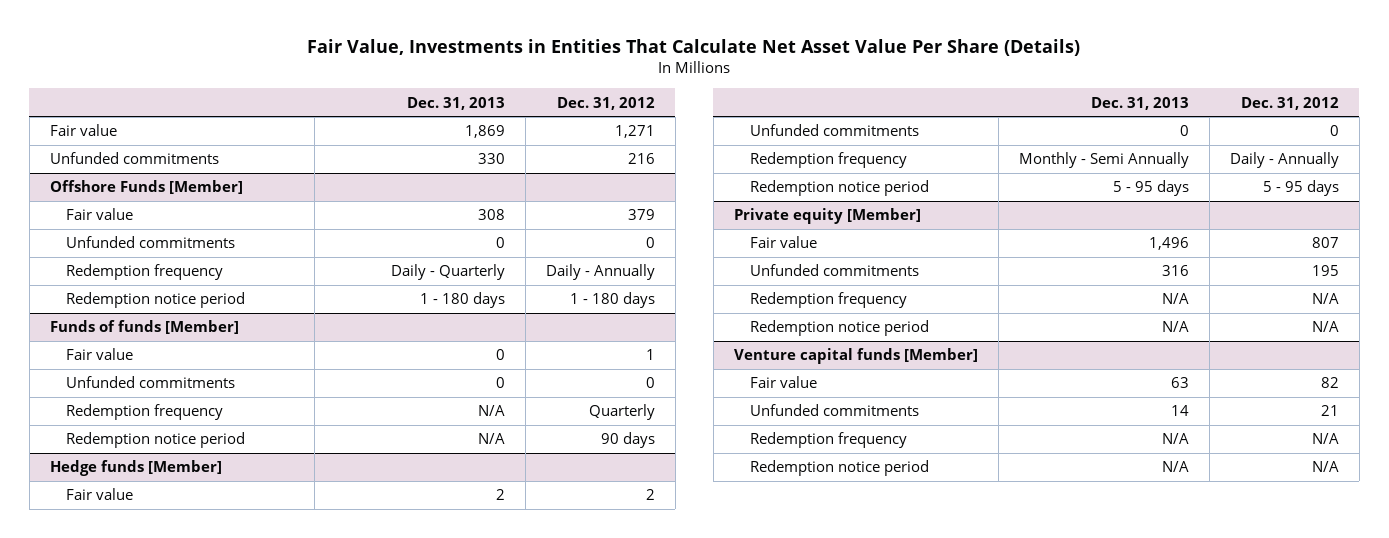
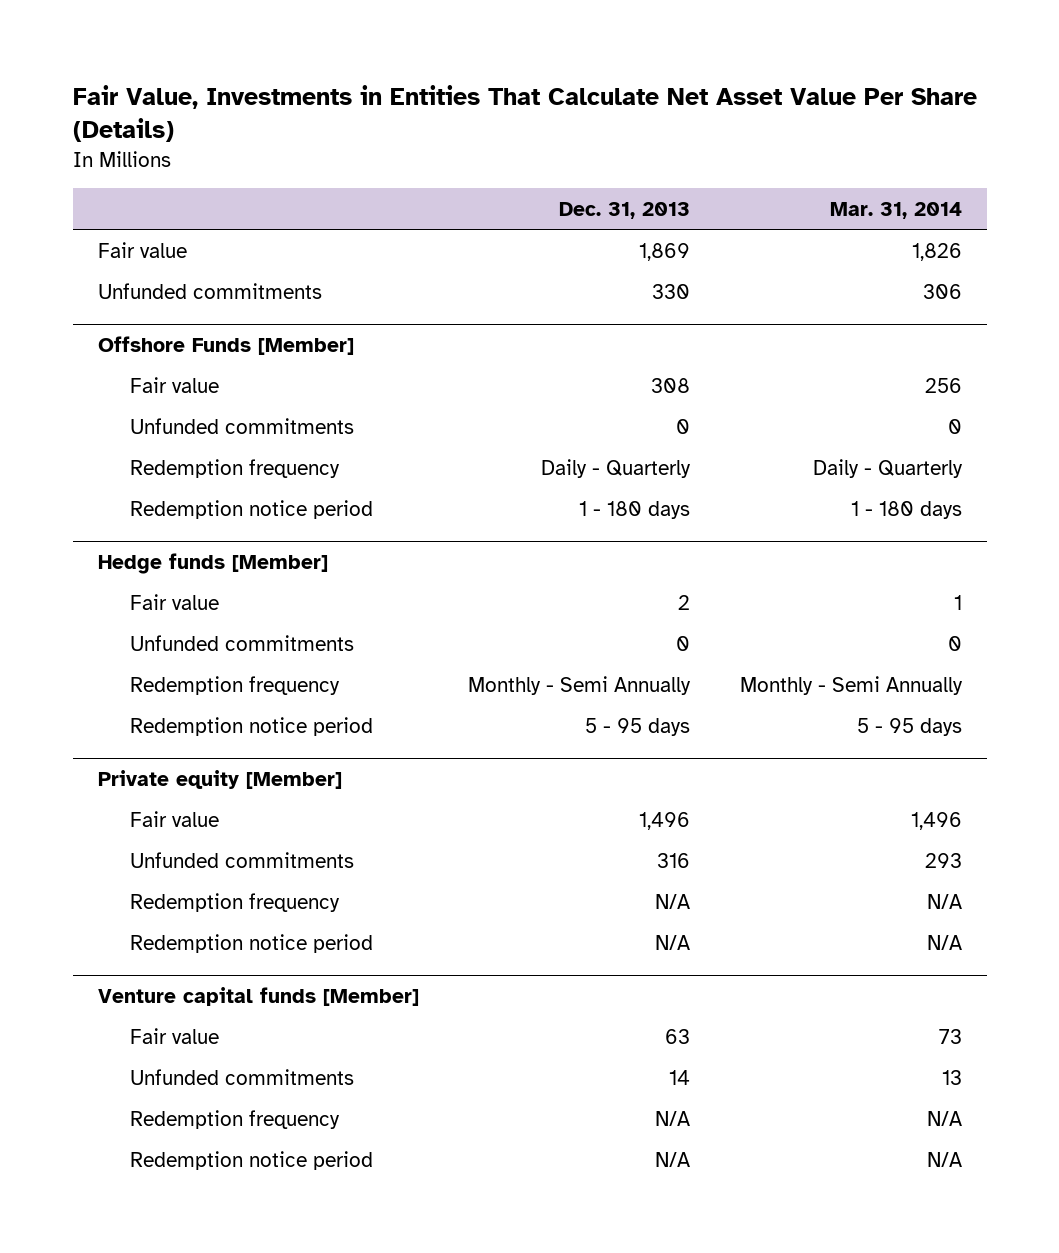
[556,96,655,110] Dec. 31, 2012 -> none
none -> [829,201,962,219] Mar. 31, 2014
[49,320,239,335] Funds of funds [Member] -> none
[65,348,133,361] Fair value -> none
[65,376,235,389] Unfunded commitments -> none
[65,404,223,421] Redemption frequency -> none
[65,432,245,449] Redemption notice period -> none

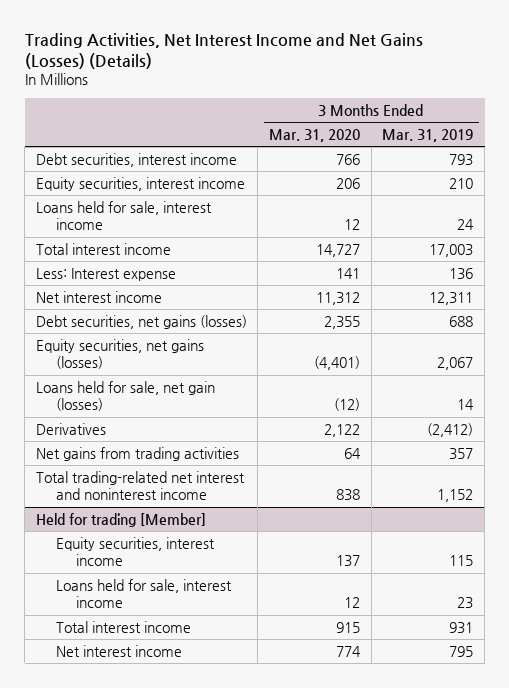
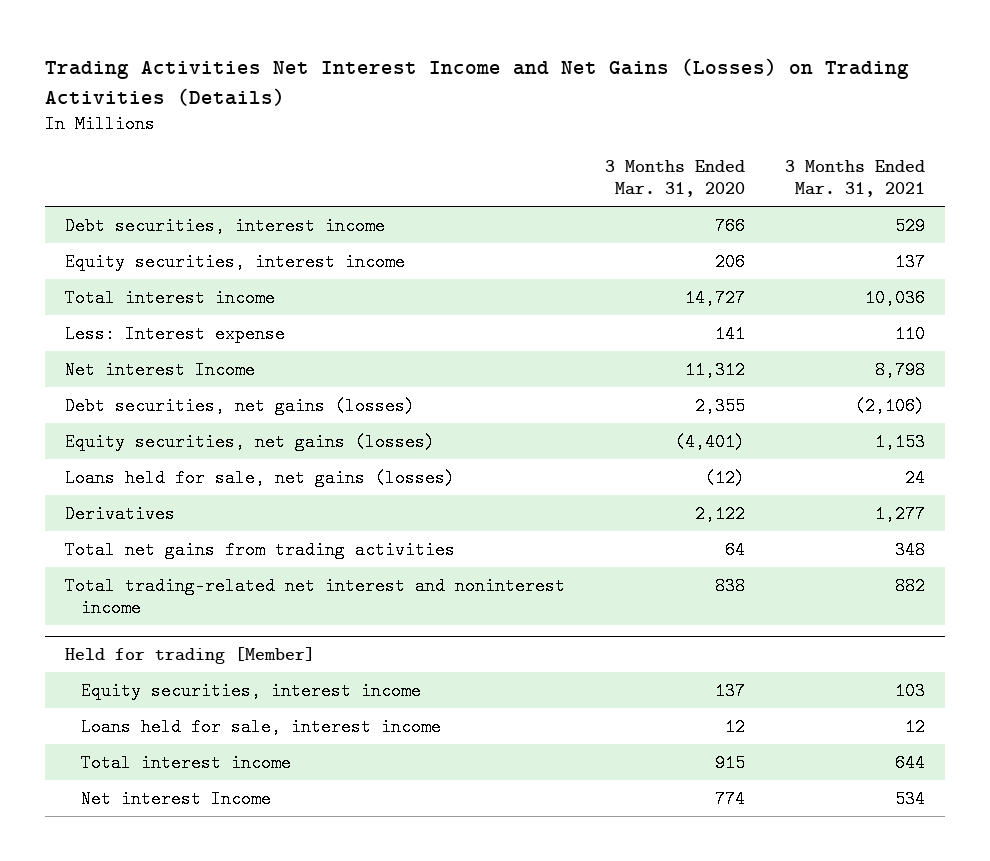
[24,33,423,70] Trading Activities, Net Interest Income and Net Gains (Losses) (Details) -> [45,58,910,106] Trading Activities Net Interest Income and Net Gains (Losses) on Trading Activities (Details)
[382,128,474,142] Mar. 31, 2019 -> none
none -> [784,160,925,198] 3 Months Ended Mar. 31, 2021
[35,200,212,231] Loans held for sale, interest income -> none
[35,290,162,303] Net interest income -> [65,360,256,379] Net interest Income
[35,380,215,412] Loans held for sale, net gain (losses) -> [65,468,456,487] Loans held for sale, net gains (losses)
[35,446,239,461] Net gains from trading activities -> [65,540,456,559] Total net gains from trading activities
[55,644,182,657] Net interest income -> [80,789,271,808] Net interest Income

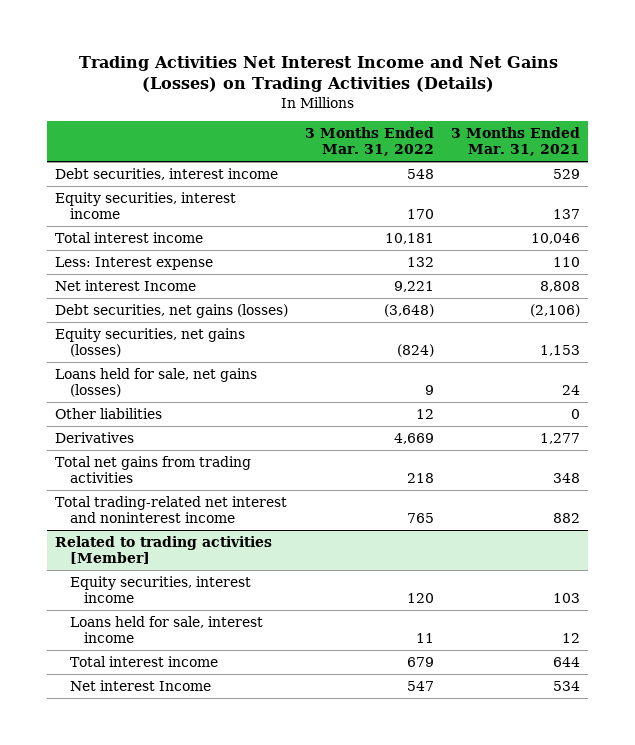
[604,160,745,198] 3 Months Ended Mar. 31, 2020 -> none
none -> [305,127,435,157] 3 Months Ended Mar. 31, 2022
[864,288,925,307] 10,036 -> [530,233,580,245] 10,046
[874,360,925,379] 8,798 -> [539,281,580,293] 8,808
none -> [55,408,163,420] Other liabilities
[65,646,316,664] Held for trading [Member] -> [55,536,273,565] Related to trading activities [Member]

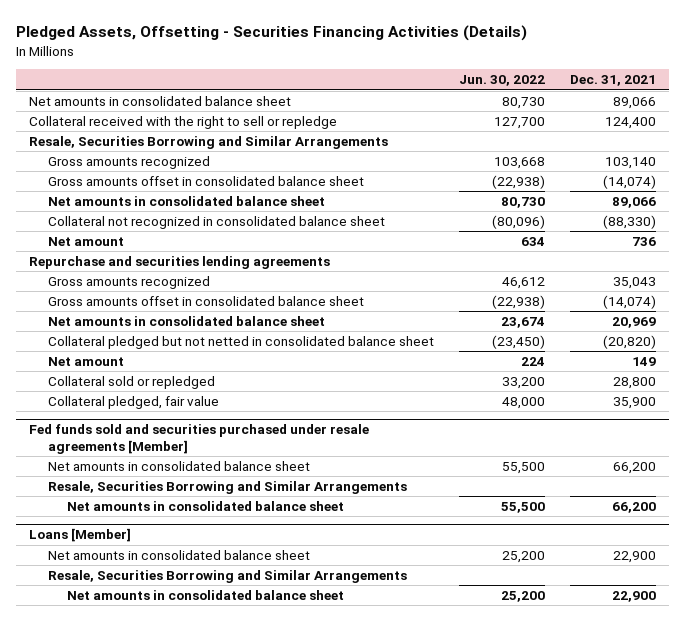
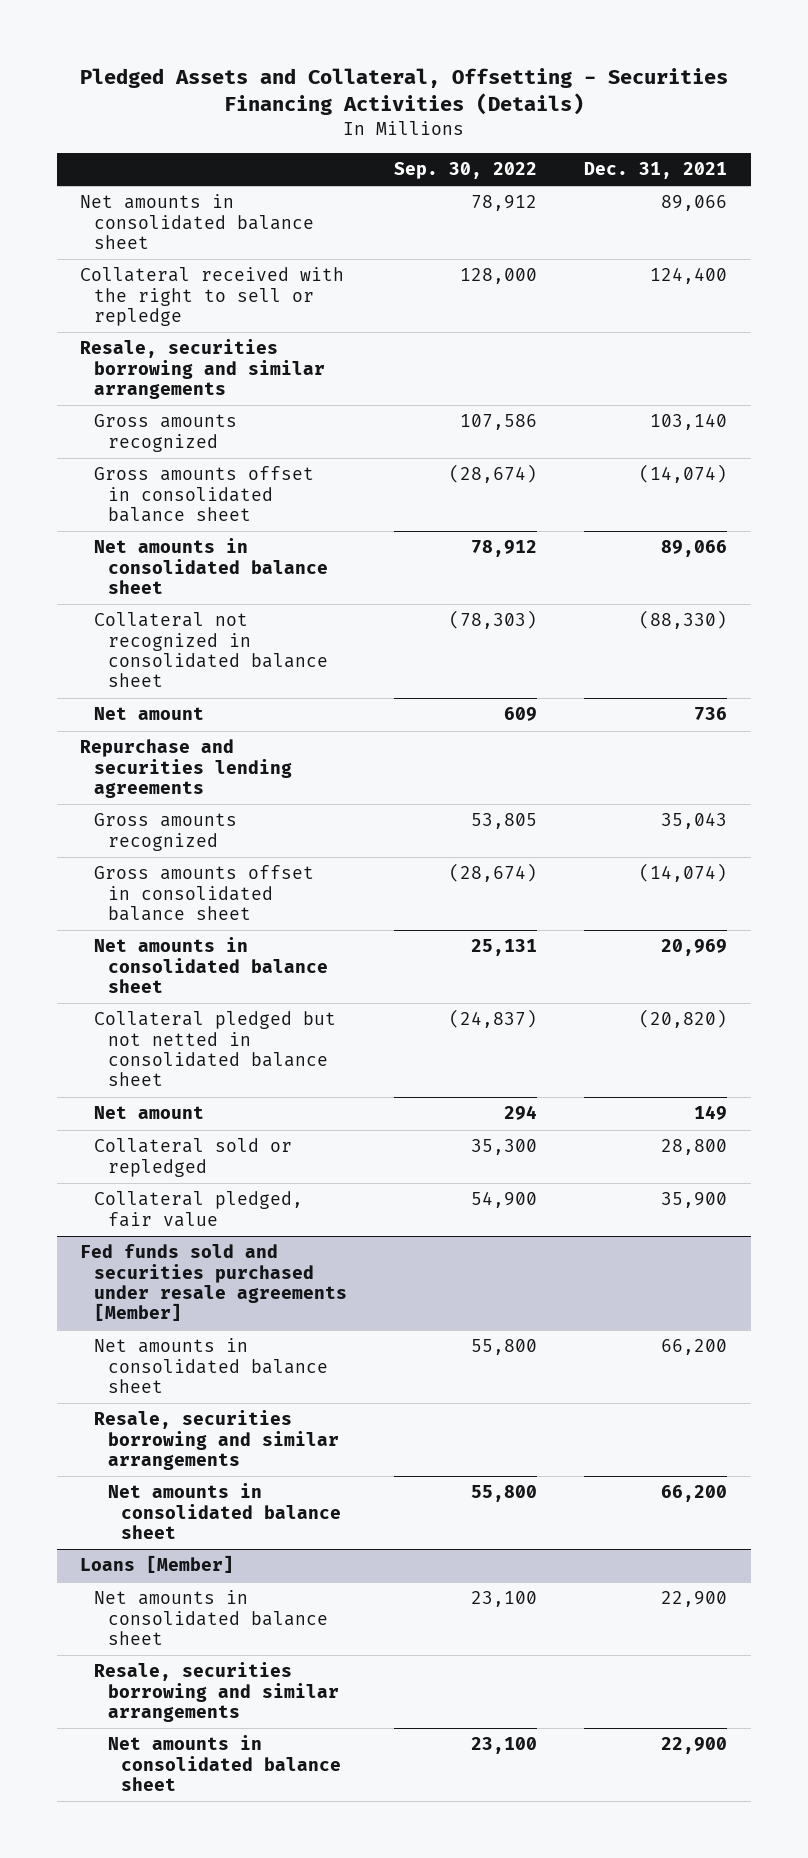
[16,25,528,42] Pledged Assets, Offsetting - Securities Financing Activities (Details) -> [79,68,728,116] Pledged Assets and Collateral, Offsetting - Securities Financing Activities (Details)
[458,75,545,87] Jun. 30, 2022 -> none
none -> [394,162,538,180] Sep. 30, 2022
[28,136,388,150] Resale, Securities Borrowing and Similar Arrangements -> [80,339,326,400] Resale, securities borrowing and similar arrangements
[47,481,407,495] Resale, Securities Borrowing and Similar Arrangements -> [94,1410,339,1471] Resale, securities borrowing and similar arrangements
[47,570,407,584] Resale, Securities Borrowing and Similar Arrangements -> [94,1662,339,1723] Resale, securities borrowing and similar arrangements

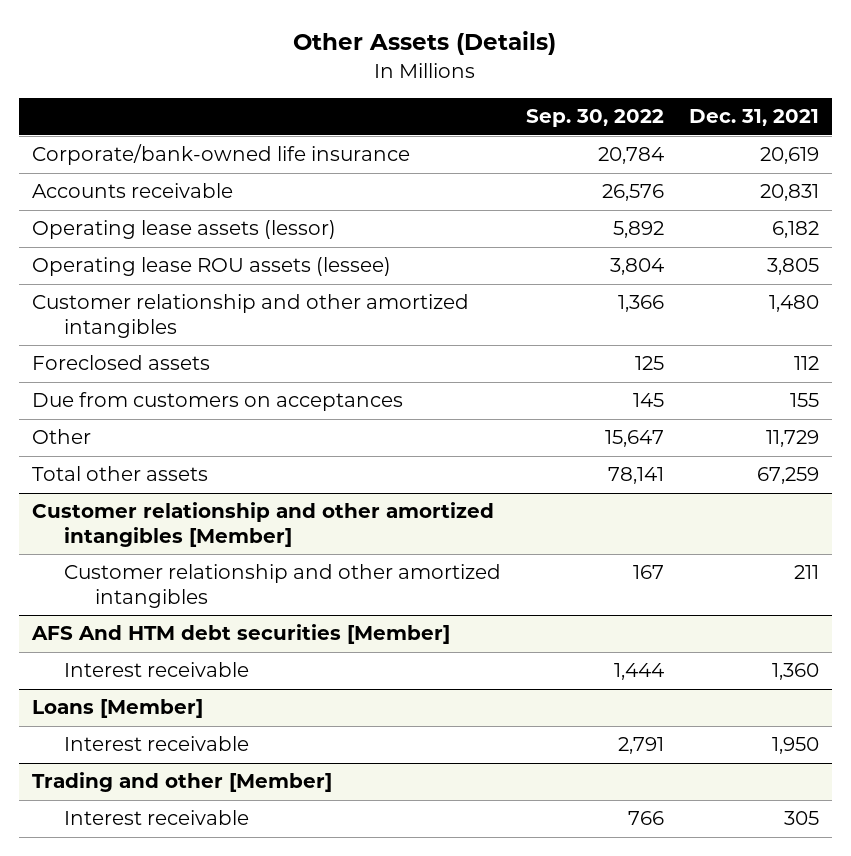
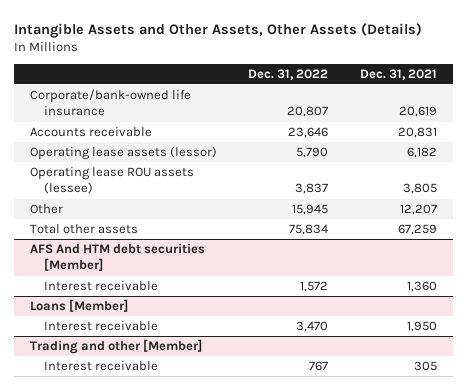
[293,31,557,56] Other Assets (Details) -> [13,22,422,38] Intangible Assets and Other Assets, Other Assets (Details)
[525,109,664,128] Sep. 30, 2022 -> none
none -> [248,68,329,80] Dec. 31, 2022
[31,294,469,338] Customer relationship and other amortized intangibles -> none
[31,355,210,371] Foreclosed assets -> none
[31,392,403,412] Due from customers on acceptances -> none
[766,430,820,448] 11,729 -> [400,204,438,216] 12,207
[31,502,494,547] Customer relationship and other amortized intangibles [Member] -> none
[63,564,501,608] Customer relationship and other amortized intangibles -> none

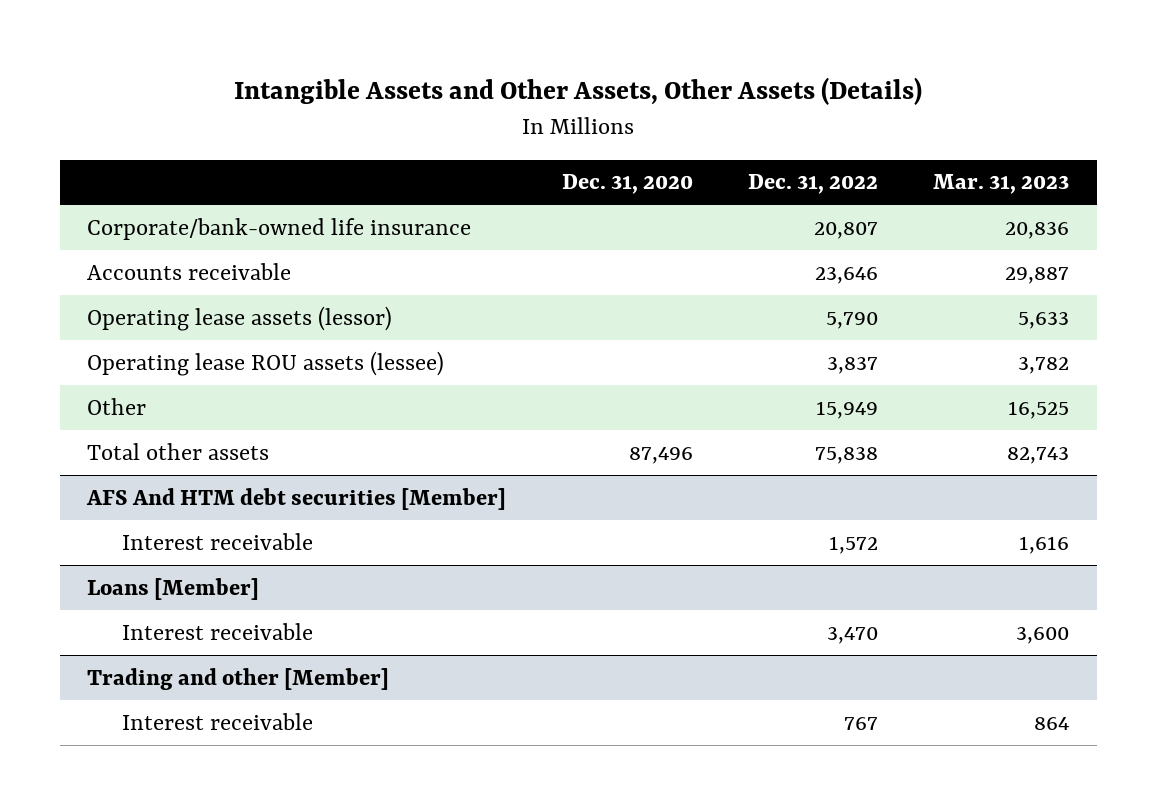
[360,68,438,80] Dec. 31, 2021 -> none
none -> [561,174,693,195] Dec. 31, 2020
none -> [933,174,1070,195] Mar. 31, 2023
[292,204,329,216] 15,945 -> [816,400,879,419] 15,949
[289,224,329,236] 75,834 -> [815,446,879,464] 75,838

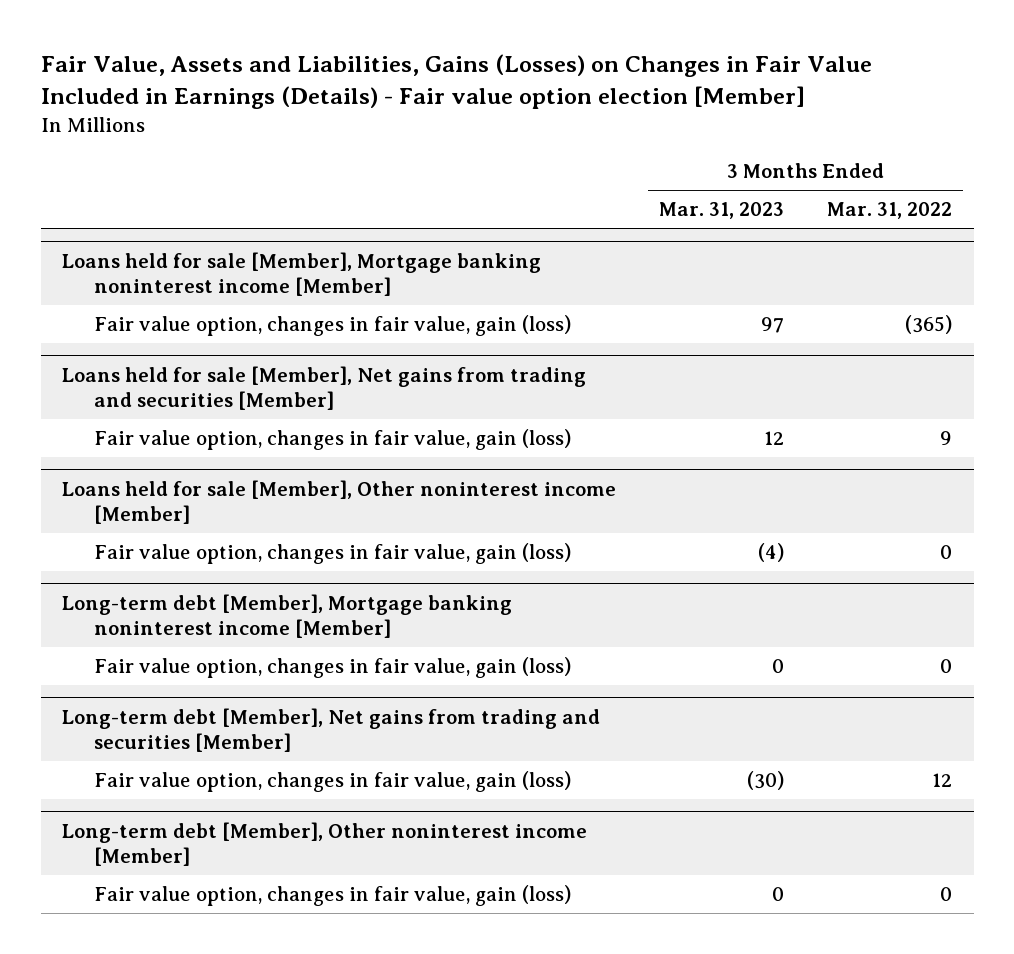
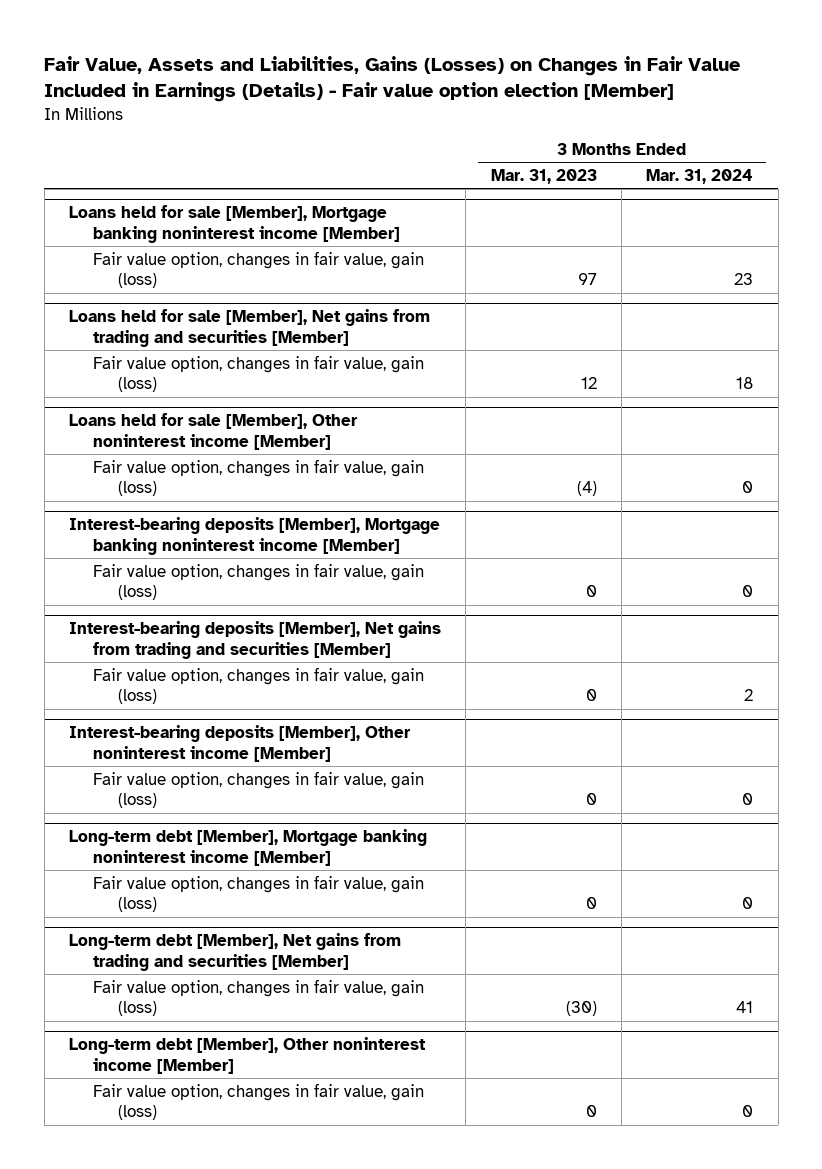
[827,202,953,220] Mar. 31, 2022 -> none
none -> [646,168,754,184] Mar. 31, 2024
none -> [69,517,441,555] Interest-bearing deposits [Member], Mortgage banking noninterest income [Member]
none -> [93,562,425,601] Fair value option, changes in fair value, gain (loss)
none -> [69,621,442,659] Interest-bearing deposits [Member], Net gains from trading and securities [Member]
none -> [93,666,425,705] Fair value option, changes in fair value, gain (loss)
none -> [69,725,412,762] Interest-bearing deposits [Member], Other noninterest income [Member]
none -> [93,770,425,809] Fair value option, changes in fair value, gain (loss)

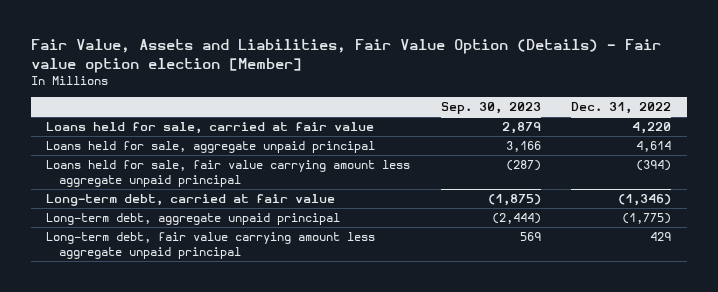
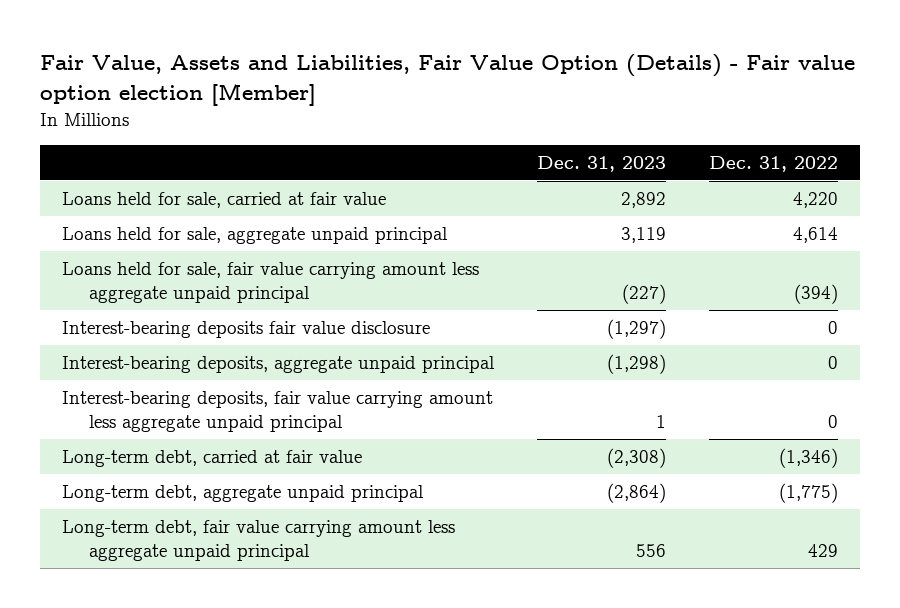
[440,102,541,115] Sep. 30, 2023 -> none
none -> [537,155,667,172] Dec. 31, 2023
none -> [61,320,430,338] Interest-bearing deposits fair value disclosure
none -> [61,355,495,373] Interest-bearing deposits, aggregate unpaid principal
none -> [61,390,493,433] Interest-bearing deposits, fair value carrying amount less aggregate unpaid principal

